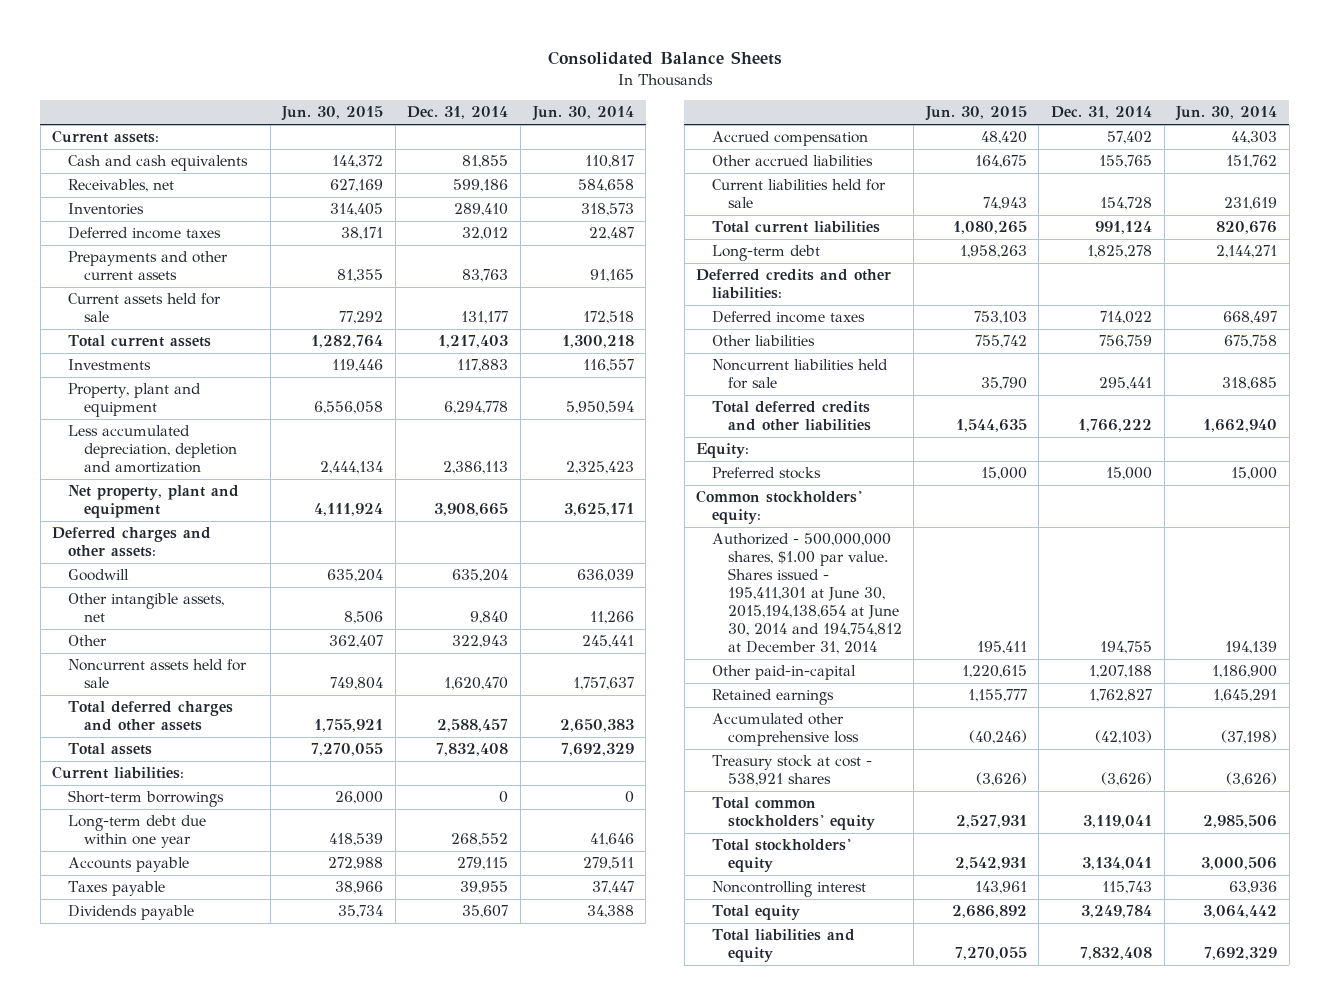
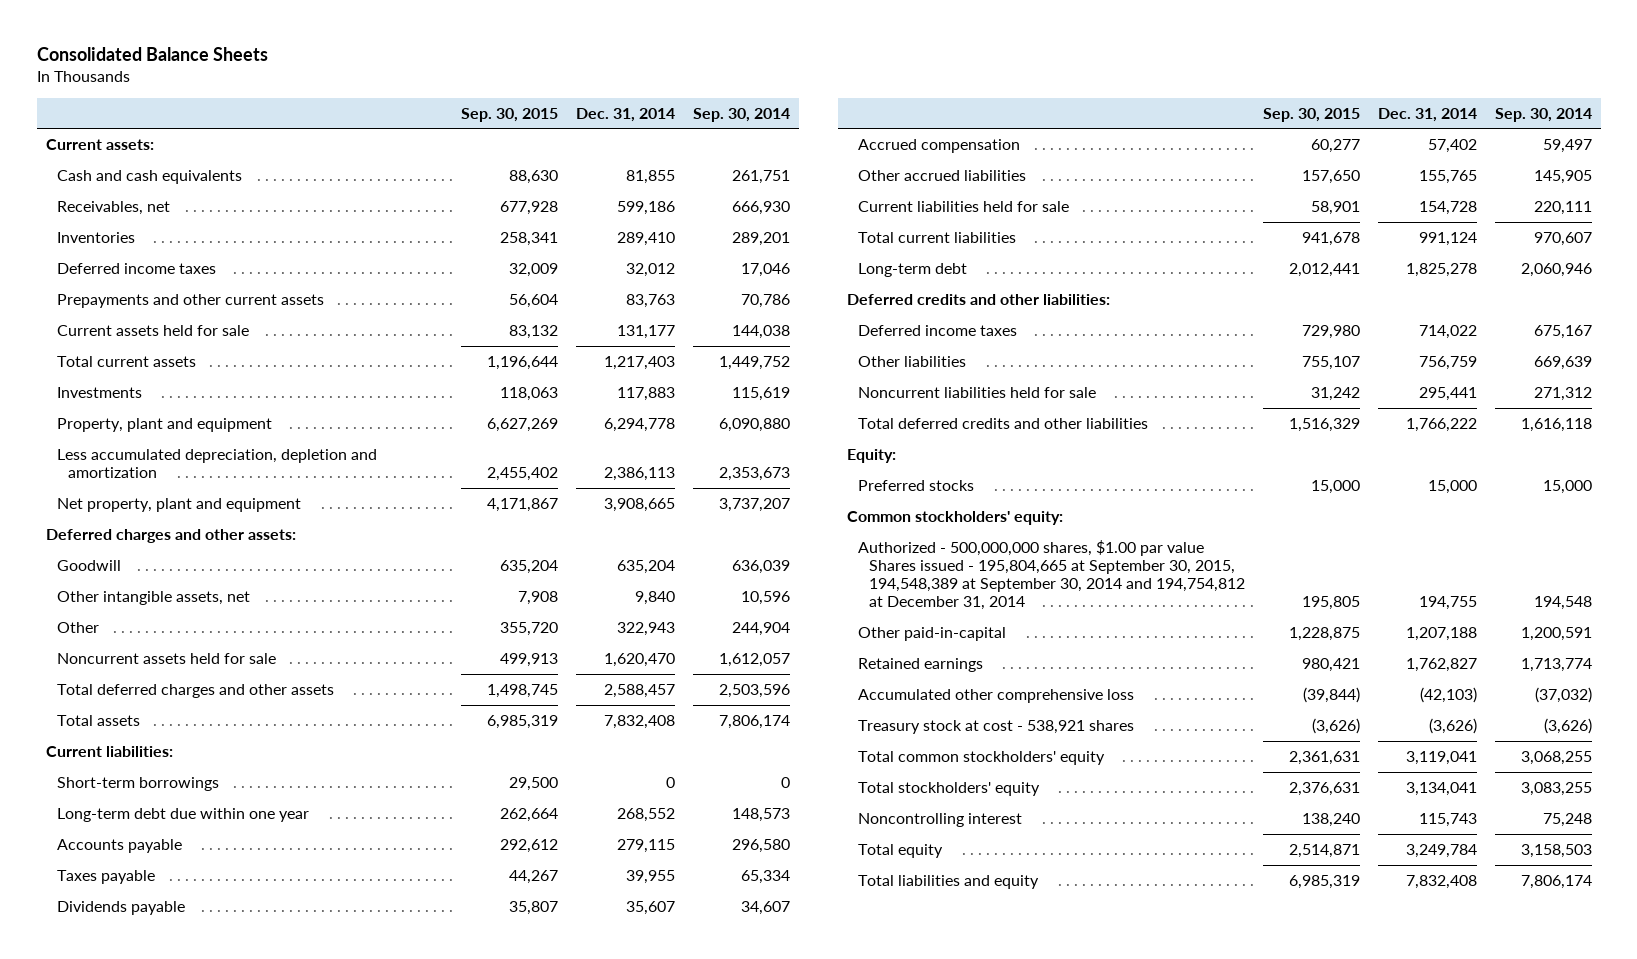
[281,106,384,122] Jun. 30, 2015 -> none
[531,106,634,122] Jun. 30, 2014 -> none
none -> [461,107,559,122] Sep. 30, 2015
none -> [693,107,791,122] Sep. 30, 2014
[711,533,902,655] Authorized - 500,000,000 shares, $1.00 par value. Shares issued - 195,411,301 at June 30, 2015,194,138,654 at June 30, 2014 and 194,754,812 at December 31, 2014 -> [858,539,1246,611] Authorized - 500,000,000 shares, $1.00 par value Shares issued - 195,804,665 at September 30, 2015, 194,548,389 at September 30, 2014 and 194,754,812 at December 31, 2014

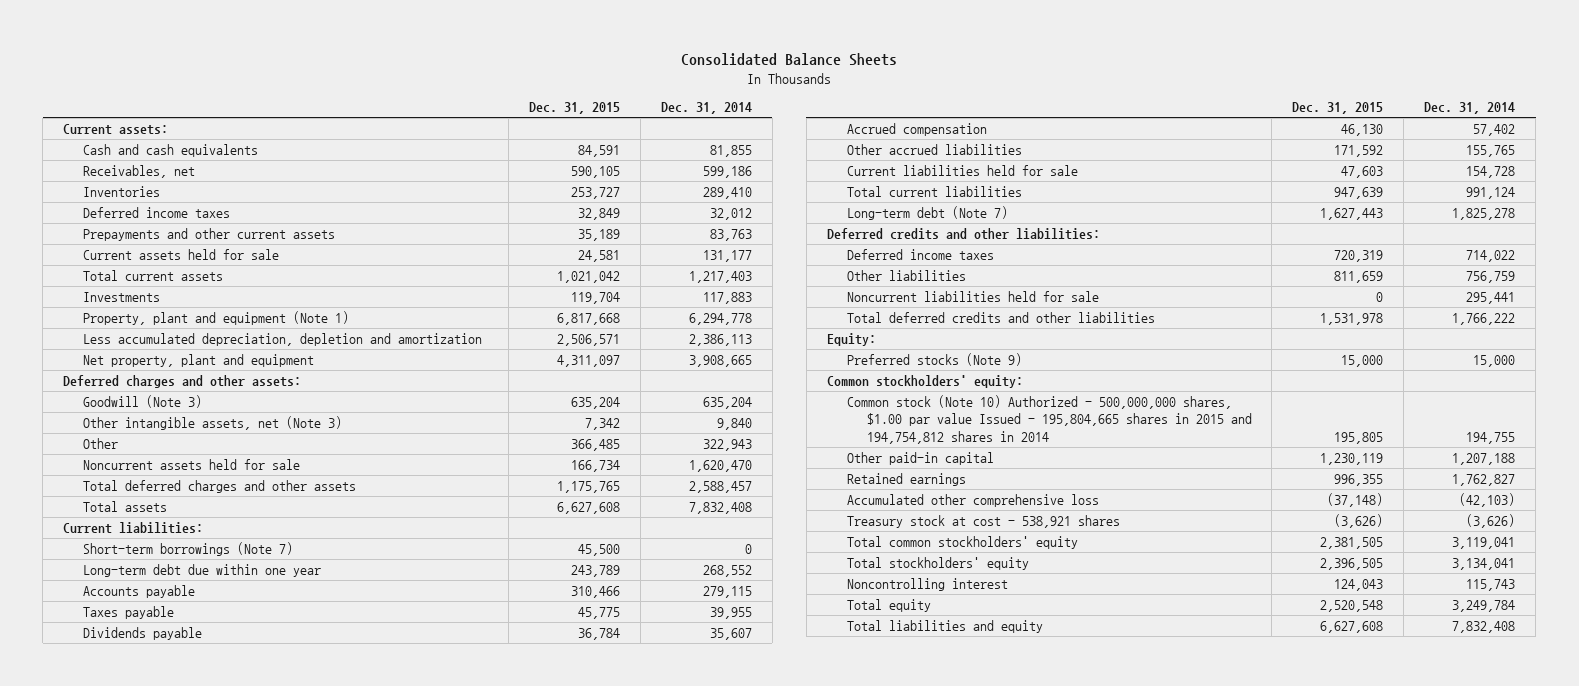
[461,107,559,122] Sep. 30, 2015 -> none
[693,107,791,122] Sep. 30, 2014 -> none
none -> [528,102,620,115] Dec. 31, 2015
[56,417,272,432] Property, plant and equipment -> [82,310,349,325] Property, plant and equipment (Note 1)
[56,559,121,571] Goodwill -> [82,394,202,408] Goodwill (Note 3)
[56,590,250,605] Other intangible assets, net -> [82,415,342,430] Other intangible assets, net (Note 3)
[56,776,219,791] Short-term borrowings -> [82,541,293,556] Short-term borrowings (Note 7)
[858,262,968,277] Long-term debt -> [846,205,1008,220] Long-term debt (Note 7)
[858,479,975,491] Preferred stocks -> [846,352,1022,366] Preferred stocks (Note 9)
[858,539,1246,611] Authorized - 500,000,000 shares, $1.00 par value Shares issued - 195,804,665 at September 30, 2015, 194,548,389 at September 30, 2014 and 194,754,812 at December 31, 2014 -> [846,394,1252,444] Common stock (Note 10) Authorized - 500,000,000 shares, $1.00 par value Issued - 195,804,665 shares in 2015 and 194,754,812 shares in 2014
[858,626,1007,641] Other paid-in-capital -> [846,451,994,465] Other paid-in capital

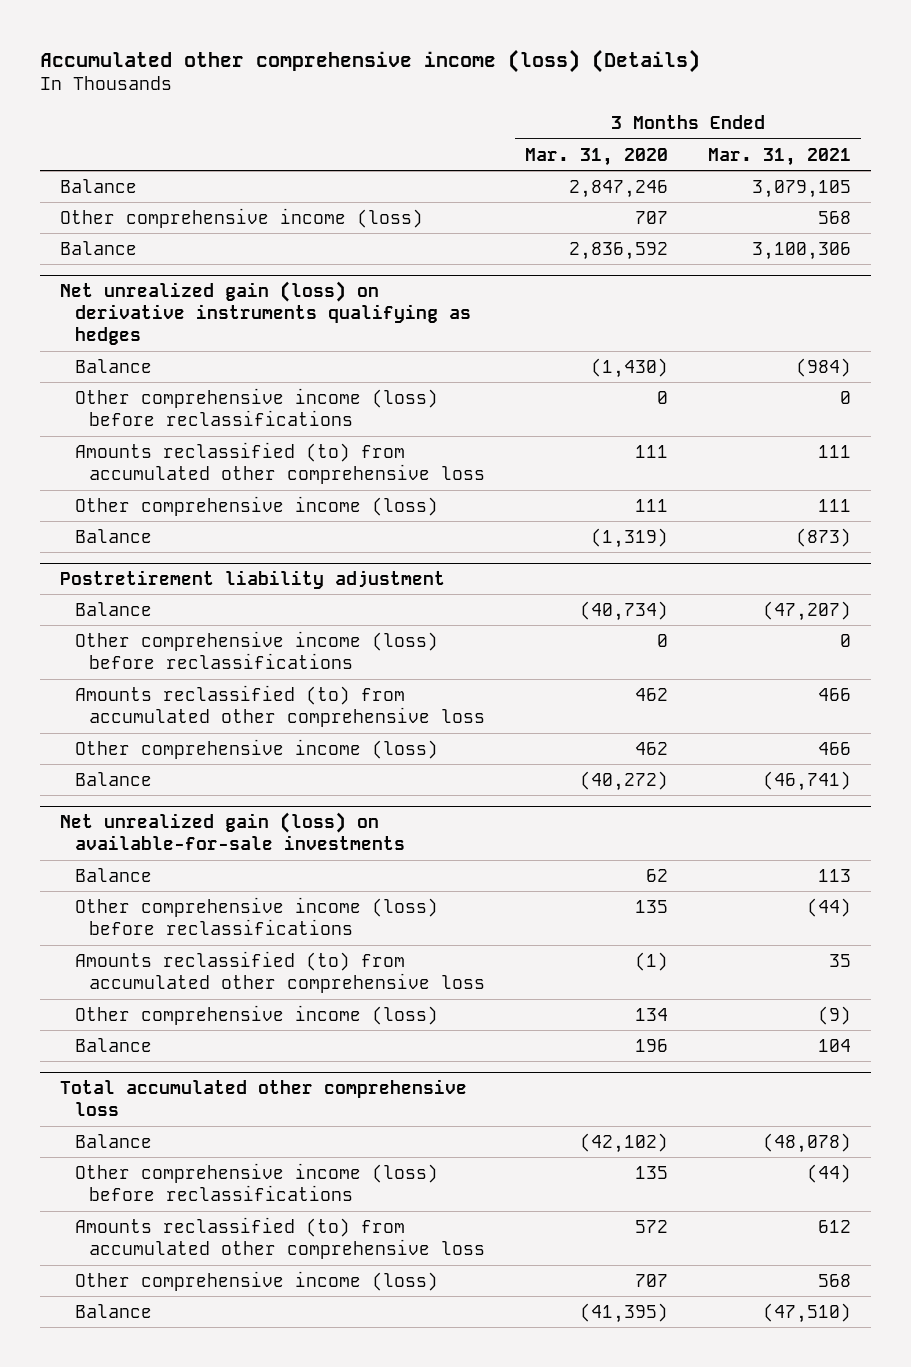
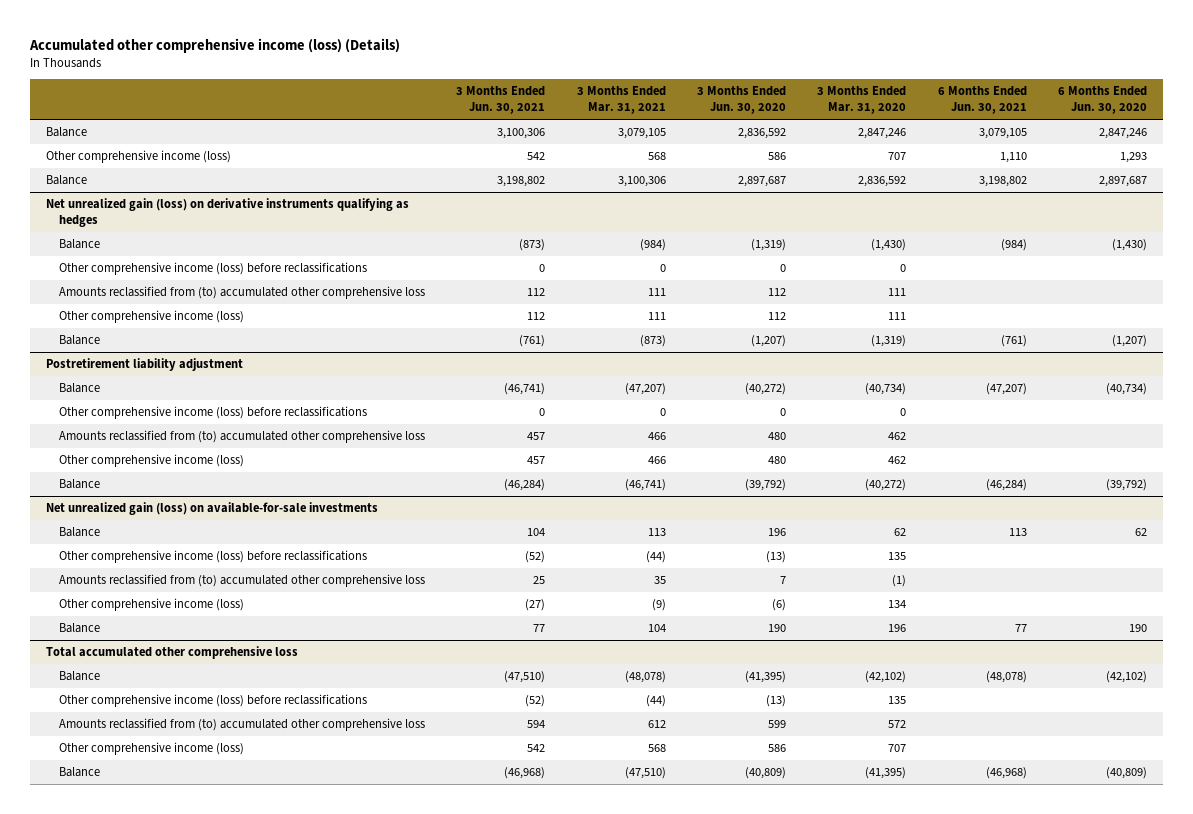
none -> [456,86,546,115] 3 Months Ended Jun. 30, 2021
none -> [697,86,787,115] 3 Months Ended Jun. 30, 2020
none -> [937,86,1027,115] 6 Months Ended Jun. 30, 2021
none -> [1057,86,1147,115] 6 Months Ended Jun. 30, 2020
[74,441,486,484] Amounts reclassified (to) from accumulated other comprehensive loss -> [59,286,426,300] Amounts reclassified from (to) accumulated other comprehensive loss
[74,684,486,727] Amounts reclassified (to) from accumulated other comprehensive loss -> [59,430,426,444] Amounts reclassified from (to) accumulated other comprehensive loss
[74,950,486,993] Amounts reclassified (to) from accumulated other comprehensive loss -> [59,574,426,588] Amounts reclassified from (to) accumulated other comprehensive loss
[74,1216,486,1259] Amounts reclassified (to) from accumulated other comprehensive loss -> [59,718,426,732] Amounts reclassified from (to) accumulated other comprehensive loss

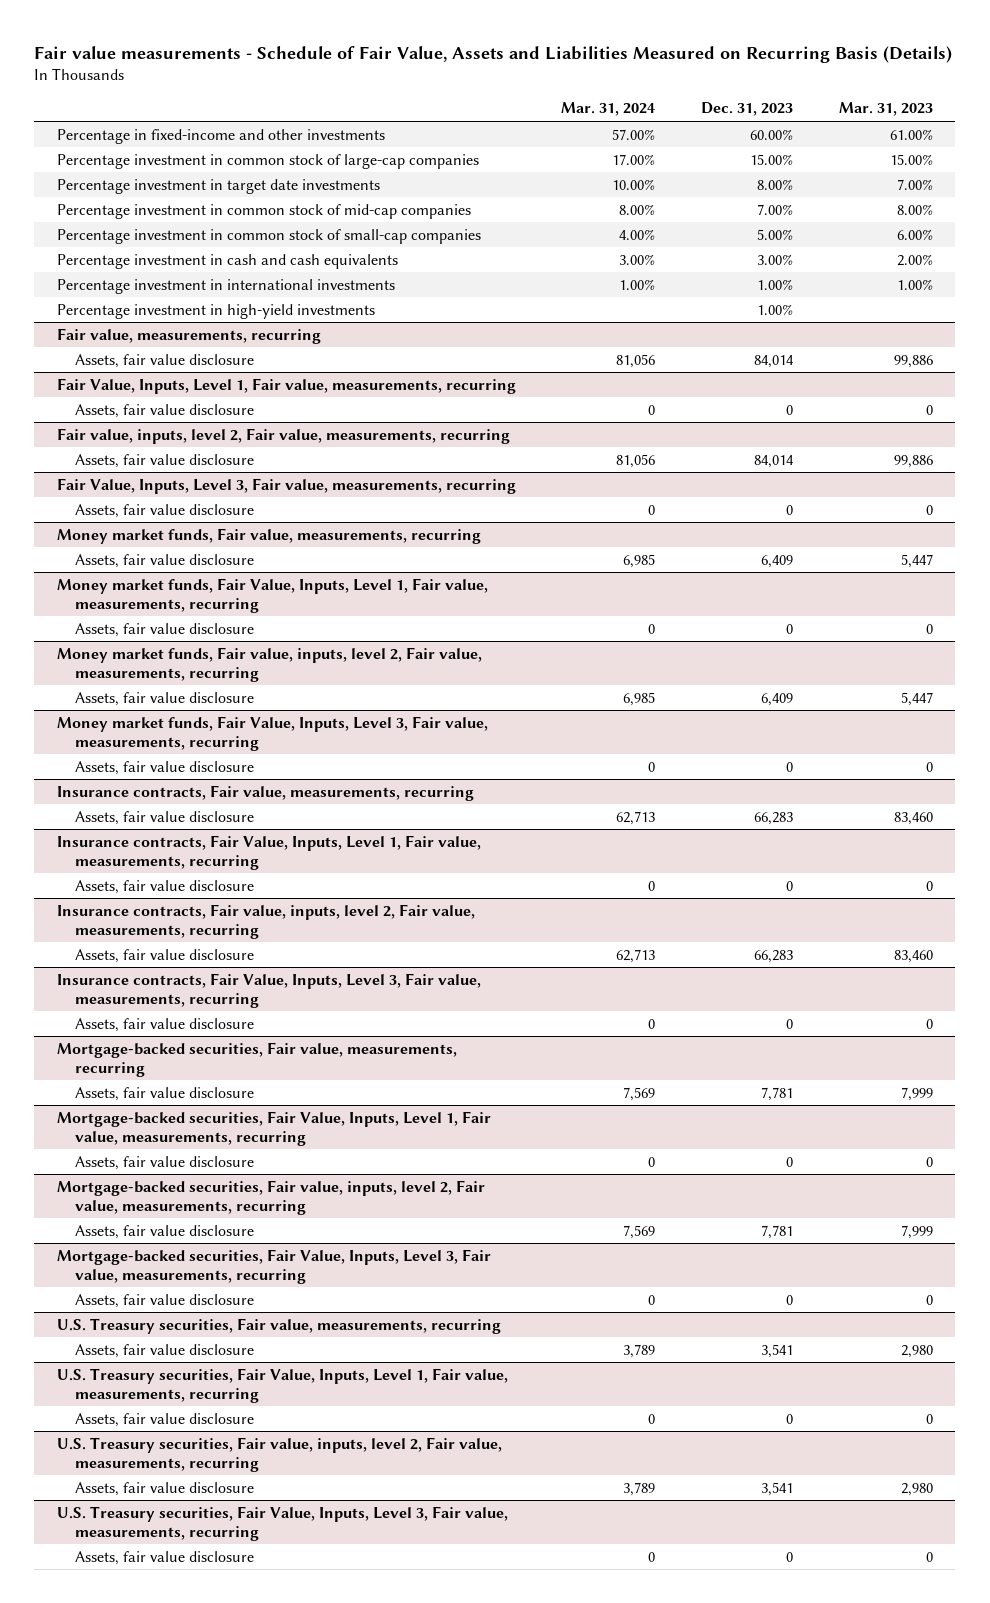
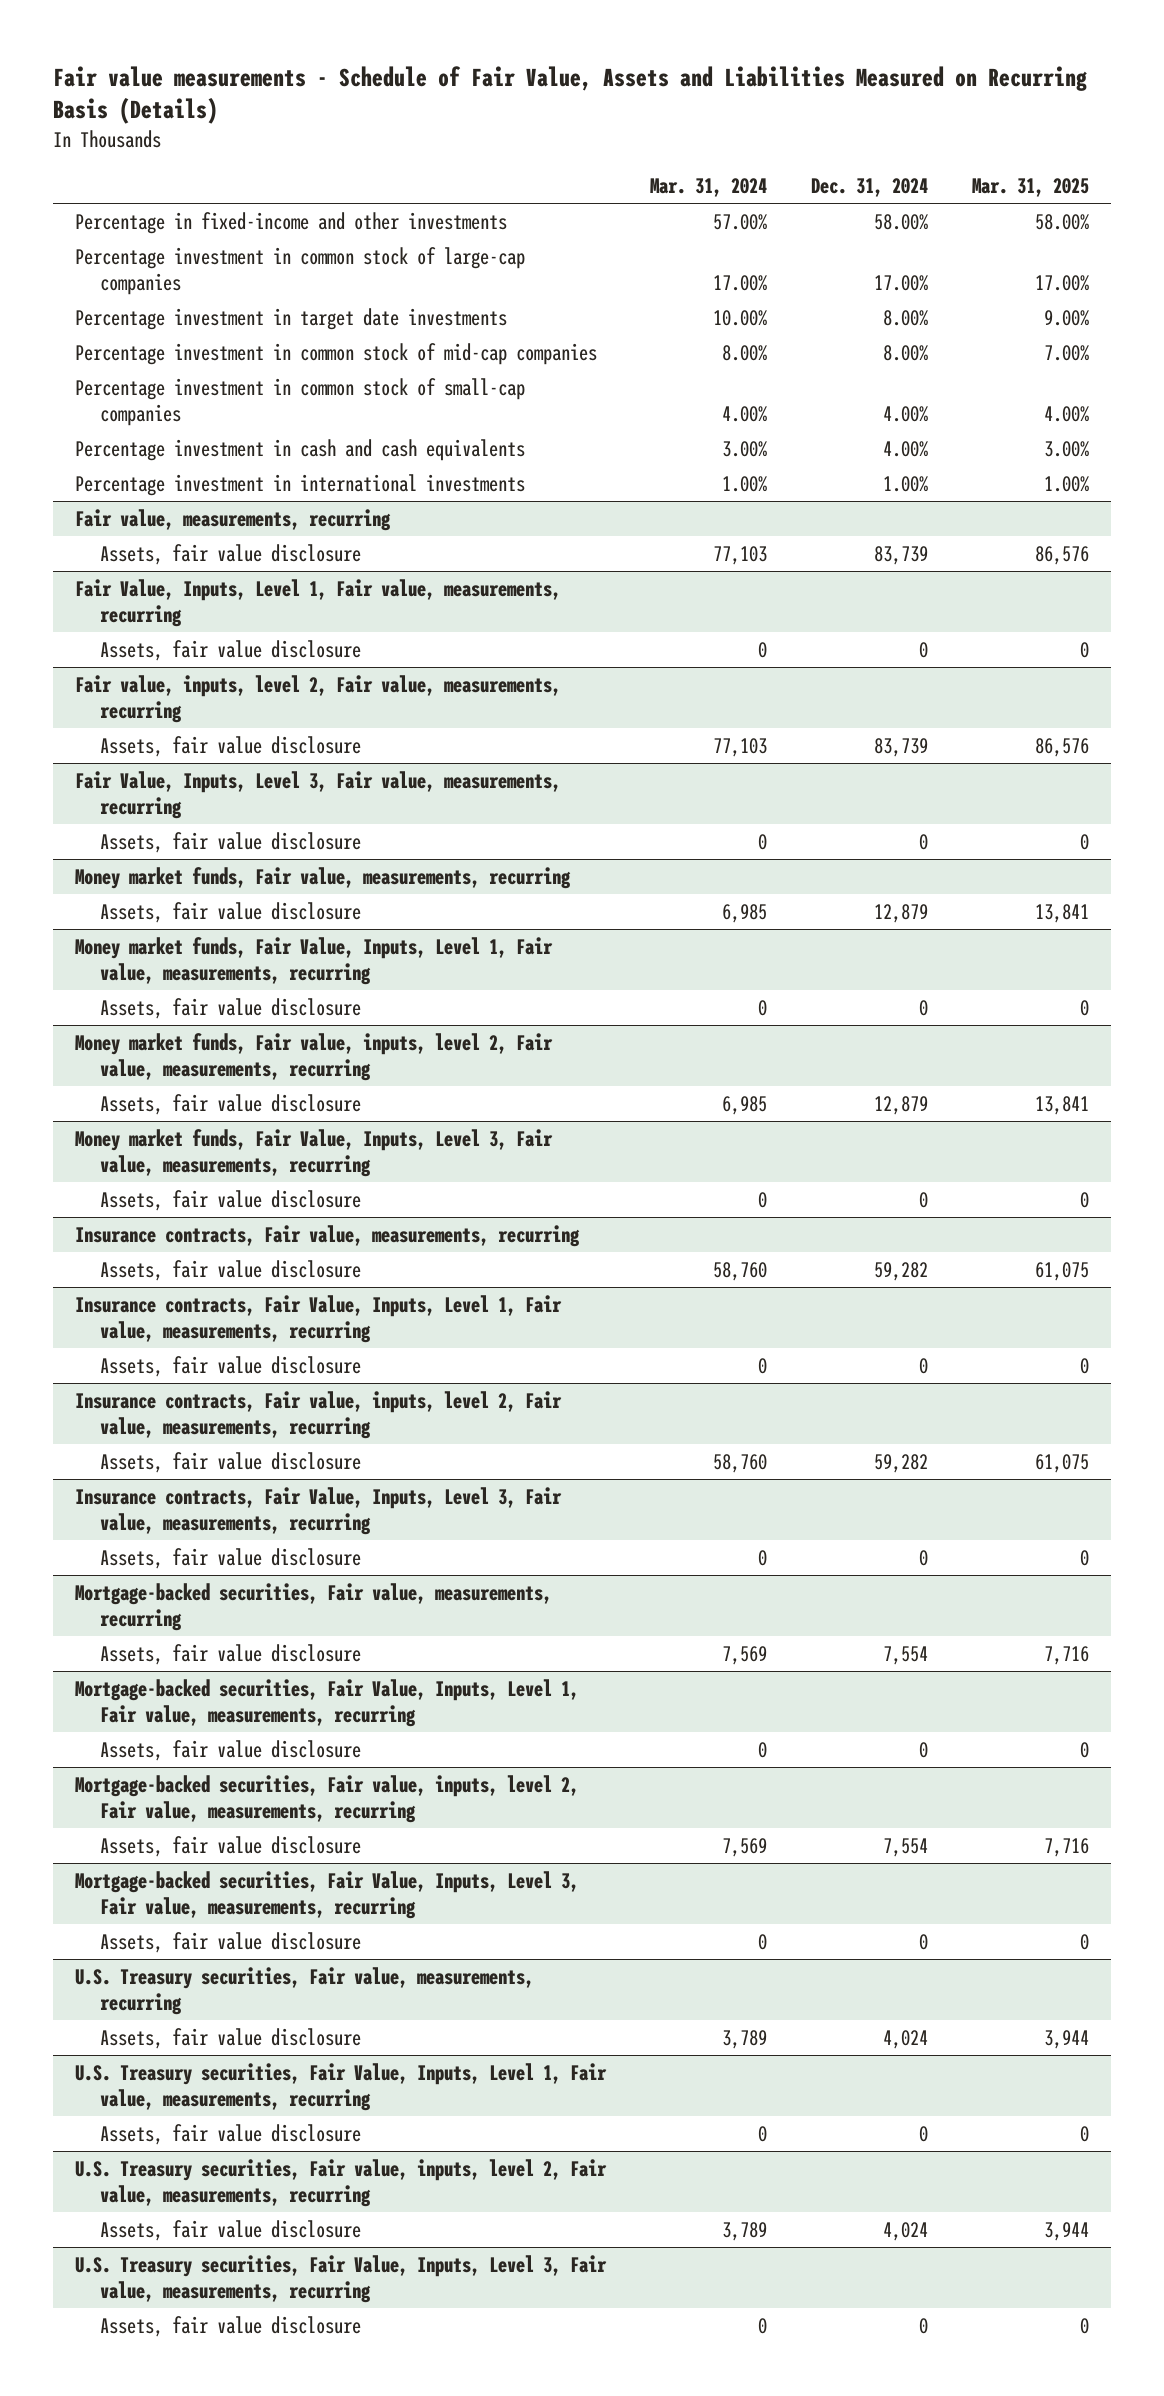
[701,102,794,117] Dec. 31, 2023 -> none
[838,102,933,117] Mar. 31, 2023 -> none
none -> [811,178,929,198] Dec. 31, 2024
none -> [972,178,1090,198] Mar. 31, 2025
[56,303,375,319] Percentage investment in high-yield investments -> none
[616,353,656,368] 81,056 -> [712,546,767,566] 77,103
[616,453,656,468] 81,056 -> [712,738,767,758] 77,103
[616,810,656,825] 62,713 -> [712,1262,767,1282] 58,760
[616,948,656,963] 62,713 -> [712,1454,767,1474] 58,760

